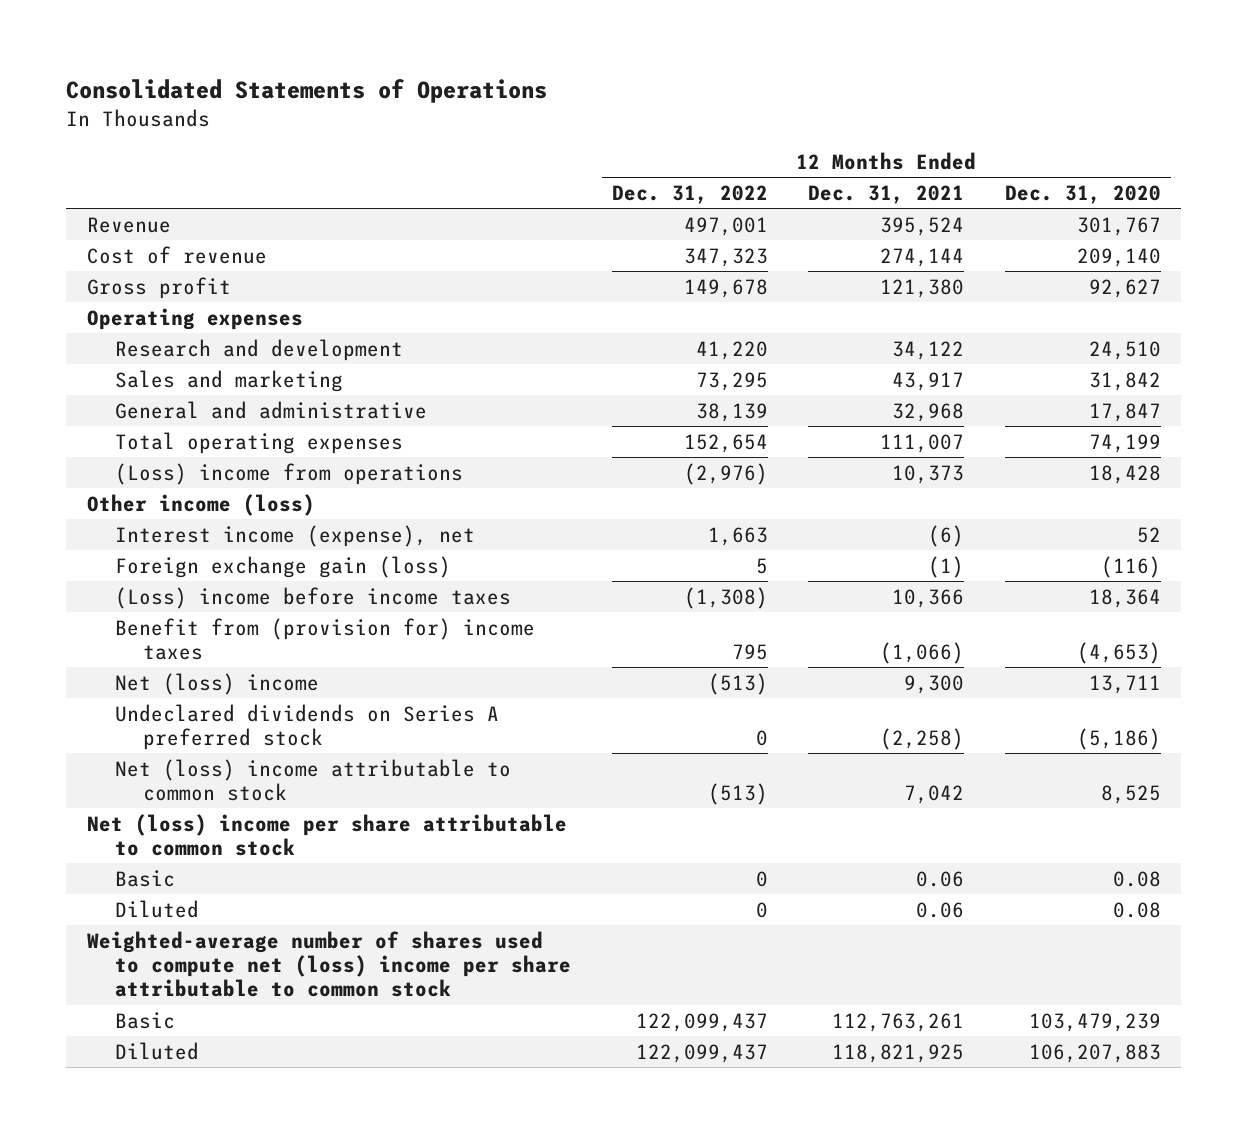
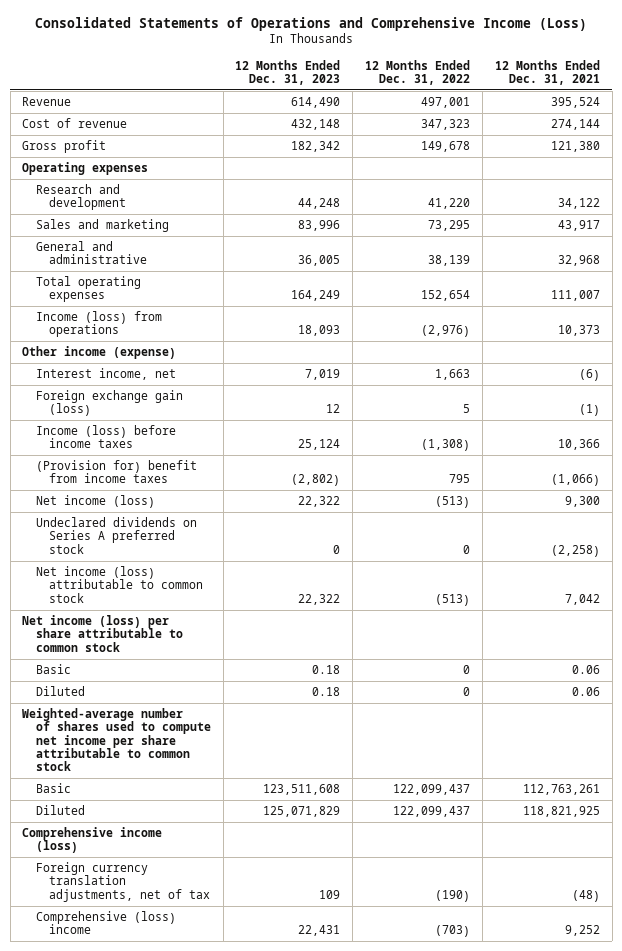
[66,79,548,104] Consolidated Statements of Operations -> [35,16,588,31] Consolidated Statements of Operations and Comprehensive Income (Loss)
[1005,185,1162,205] Dec. 31, 2020 -> none
none -> [235,59,341,85] 12 Months Ended Dec. 31, 2023
[115,462,464,485] (Loss) income from operations -> [35,311,162,338] Income (loss) from operations
[86,493,315,516] Other income (loss) -> [22,346,177,360] Other income (expense)
[115,524,476,547] Interest income (expense), net -> [35,368,176,381] Interest income, net
[115,586,512,609] (Loss) income before income taxes -> [35,425,176,449] Income (loss) before income taxes
[115,617,536,661] Benefit from (provision for) income taxes -> [35,460,197,484] (Provision for) benefit from income taxes
[115,672,320,695] Net (loss) income -> [35,495,155,509] Net income (loss)
[115,758,512,802] Net (loss) income attributable to common stock -> [35,566,204,603] Net income (loss) attributable to common stock
[86,813,567,857] Net (loss) income per share attributable to common stock -> [22,615,183,652] Net income (loss) per share attributable to common stock
[86,930,572,998] Weighted-average number of shares used to compute net (loss) income per share attributable to common stock -> [22,708,211,772] Weighted-average number of shares used to compute net income per share attributable to common stock
none -> [22,827,163,854] Comprehensive income (loss)
none -> [35,862,211,902] Foreign currency translation adjustments, net of tax
none -> [35,911,176,935] Comprehensive (loss) income

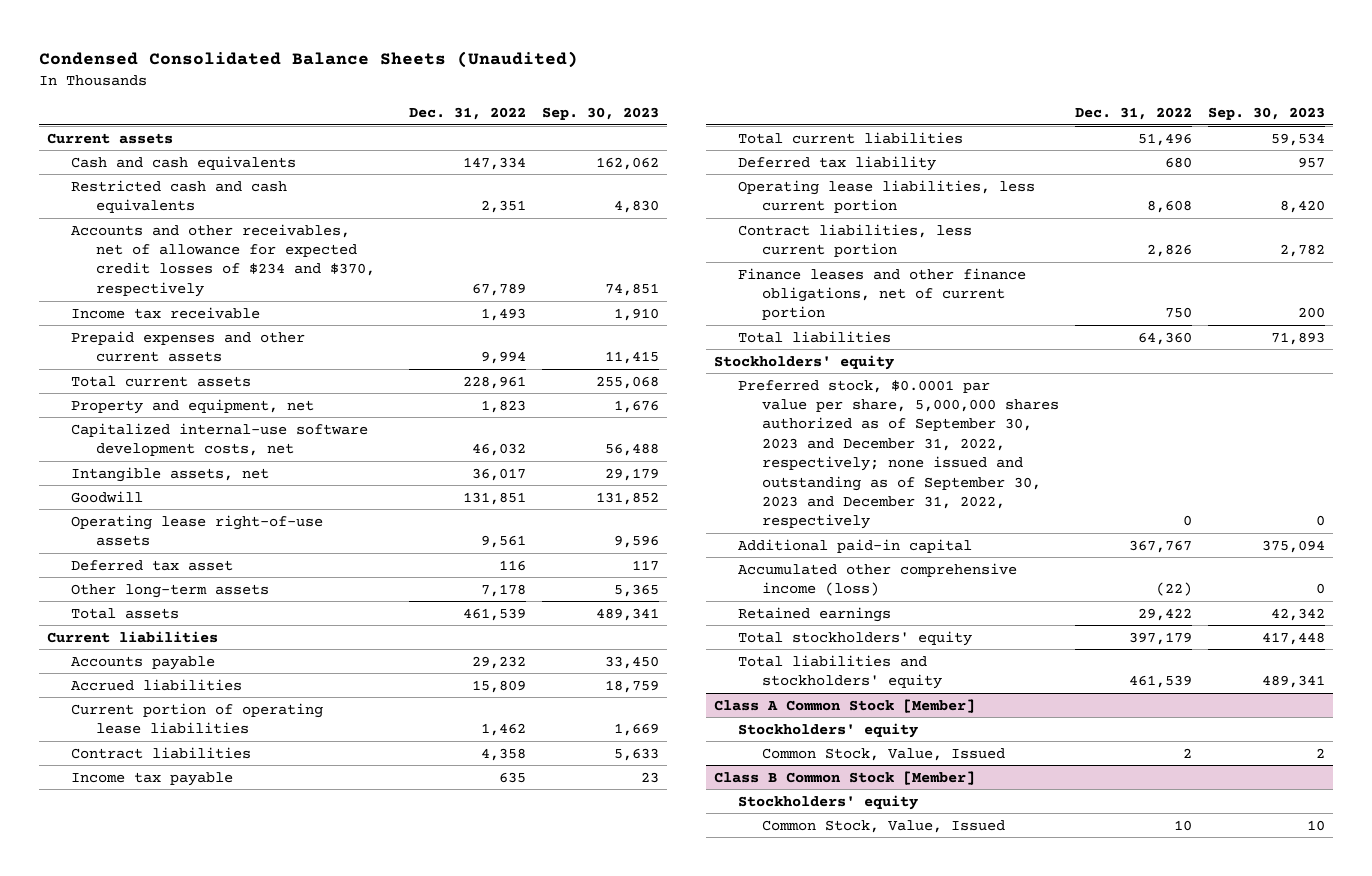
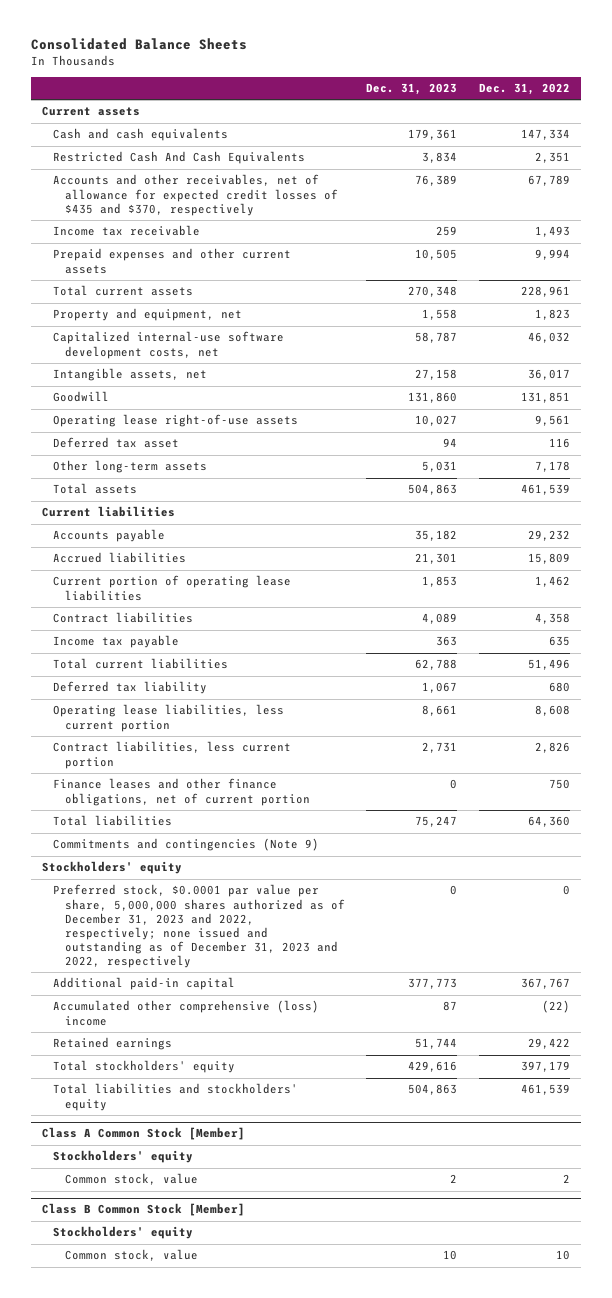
[39,50,579,68] Condensed Consolidated Balance Sheets (Unaudited) -> [31,38,248,51] Consolidated Balance Sheets
[541,107,659,121] Sep. 30, 2023 -> none
none -> [366,82,458,95] Dec. 31, 2023
[71,179,288,214] Restricted cash and cash equivalents -> [53,151,306,165] Restricted Cash And Cash Equivalents
[71,223,375,297] Accounts and other receivables, net of allowance for expected credit losses of $234 and $370, respectively -> [53,174,338,216] Accounts and other receivables, net of allowance for expected credit losses of $435 and $370, respectively
none -> [53,838,320,852] Commitments and contingencies (Note 9)
[737,379,1060,530] Preferred stock, $0.0001 par value per share, 5,000,000 shares authorized as of September 30, 2023 and December 31, 2022, respectively; none issued and outstanding as of September 30, 2023 and December 31, 2022, respectively -> [53,884,345,968] Preferred stock, $0.0001 par value per share, 5,000,000 shares authorized as of December 31, 2023 and 2022, respectively; none issued and outstanding as of December 31, 2023 and 2022, respectively
[737,562,1017,597] Accumulated other comprehensive income (loss) -> [53,1000,320,1026] Accumulated other comprehensive (loss) income
[762,747,1006,761] Common Stock, Value, Issued -> [64,1173,198,1186] Common stock, value
[762,819,1006,833] Common Stock, Value, Issued -> [64,1249,198,1262] Common stock, value

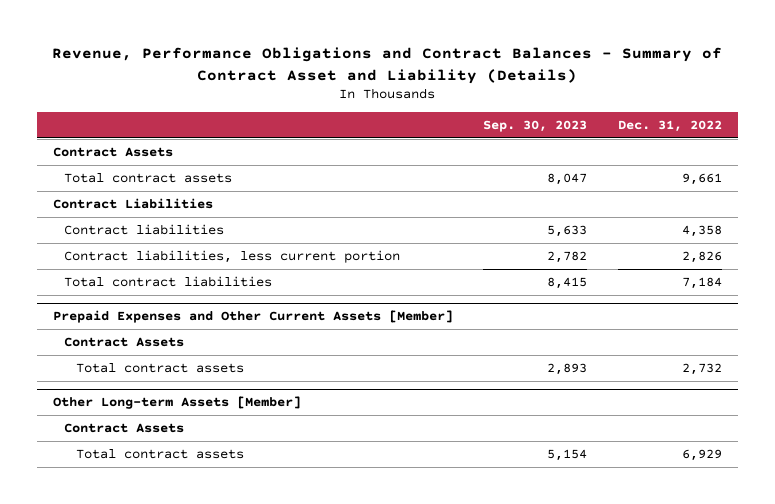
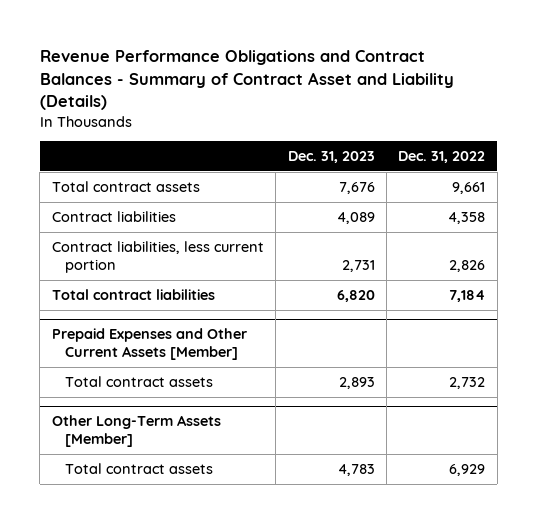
[52,47,723,84] Revenue, Performance Obligations and Contract Balances - Summary of Contract Asset and Liability (Details) -> [39,50,454,111] Revenue Performance Obligations and Contract Balances - Summary of Contract Asset and Liability (Details)
[483,119,588,132] Sep. 30, 2023 -> none
none -> [287,151,375,164] Dec. 31, 2023
[52,146,173,157] Contract Assets -> none
[52,197,213,209] Contract Liabilities -> none
[64,336,185,347] Contract Assets -> none
[64,422,185,433] Contract Assets -> none
[52,396,301,410] Other Long-term Assets [Member] -> [51,414,221,448] Other Long-Term Assets [Member]

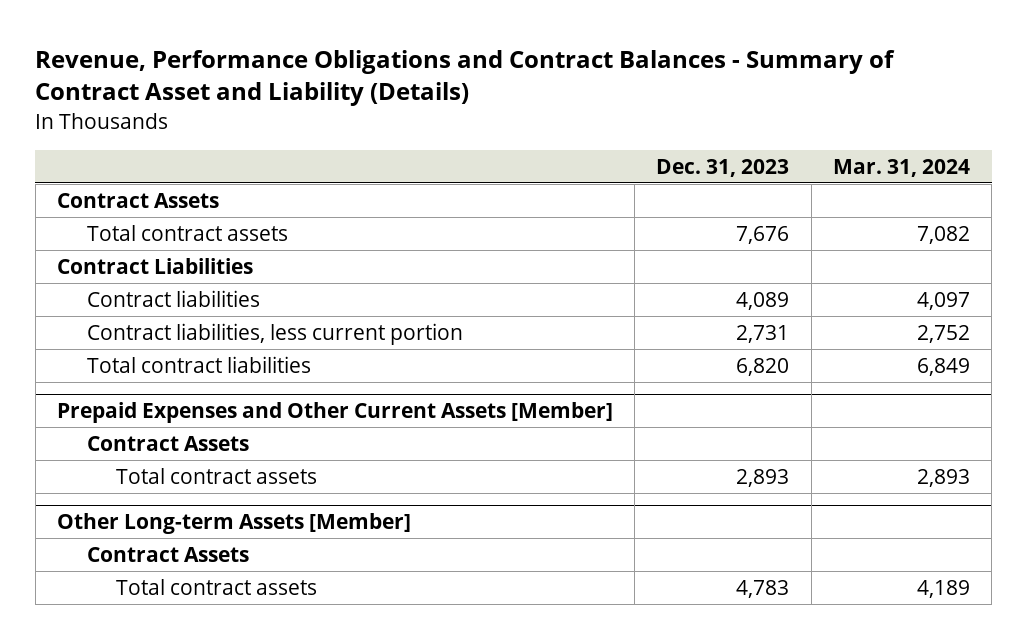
[39,50,454,111] Revenue Performance Obligations and Contract Balances - Summary of Contract Asset and Liability (Details) -> [35,49,896,107] Revenue, Performance Obligations and Contract Balances - Summary of Contract Asset and Liability (Details)
[398,151,486,164] Dec. 31, 2022 -> none
none -> [833,158,971,177] Mar. 31, 2024
none -> [56,192,219,208] Contract Assets
none -> [56,257,253,274] Contract Liabilities
none -> [86,435,249,451] Contract Assets
[51,414,221,448] Other Long-Term Assets [Member] -> [56,513,411,535] Other Long-term Assets [Member]
none -> [86,546,249,562] Contract Assets

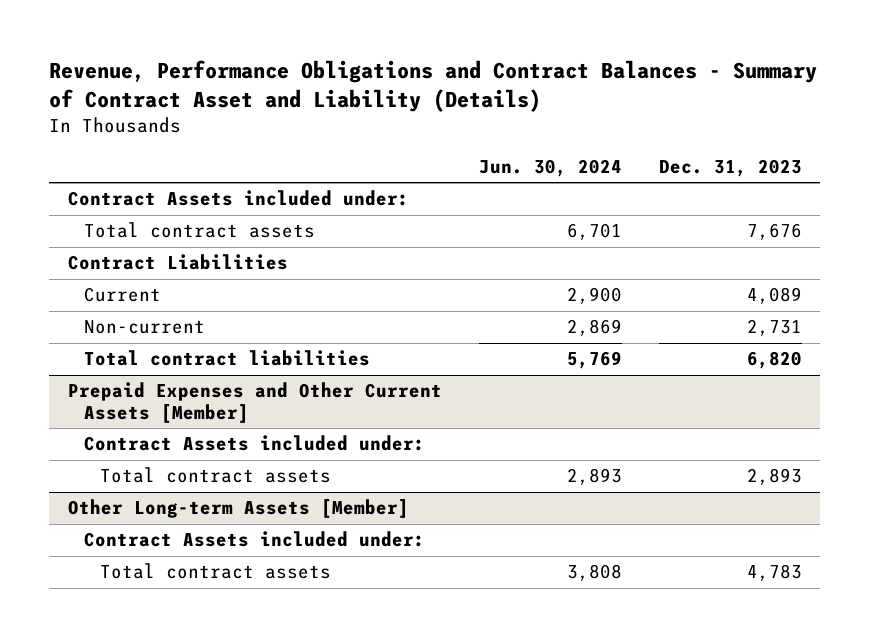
[833,158,971,177] Mar. 31, 2024 -> none
none -> [478,158,622,177] Jun. 30, 2024
[56,192,219,208] Contract Assets -> [67,190,409,207] Contract Assets included under:
[86,289,260,307] Contract liabilities -> [83,287,161,303] Current
[86,322,463,345] Contract liabilities, less current portion -> [83,320,205,335] Non-current
[86,435,249,451] Contract Assets -> [83,435,425,452] Contract Assets included under:
[86,546,249,562] Contract Assets -> [83,531,425,548] Contract Assets included under:

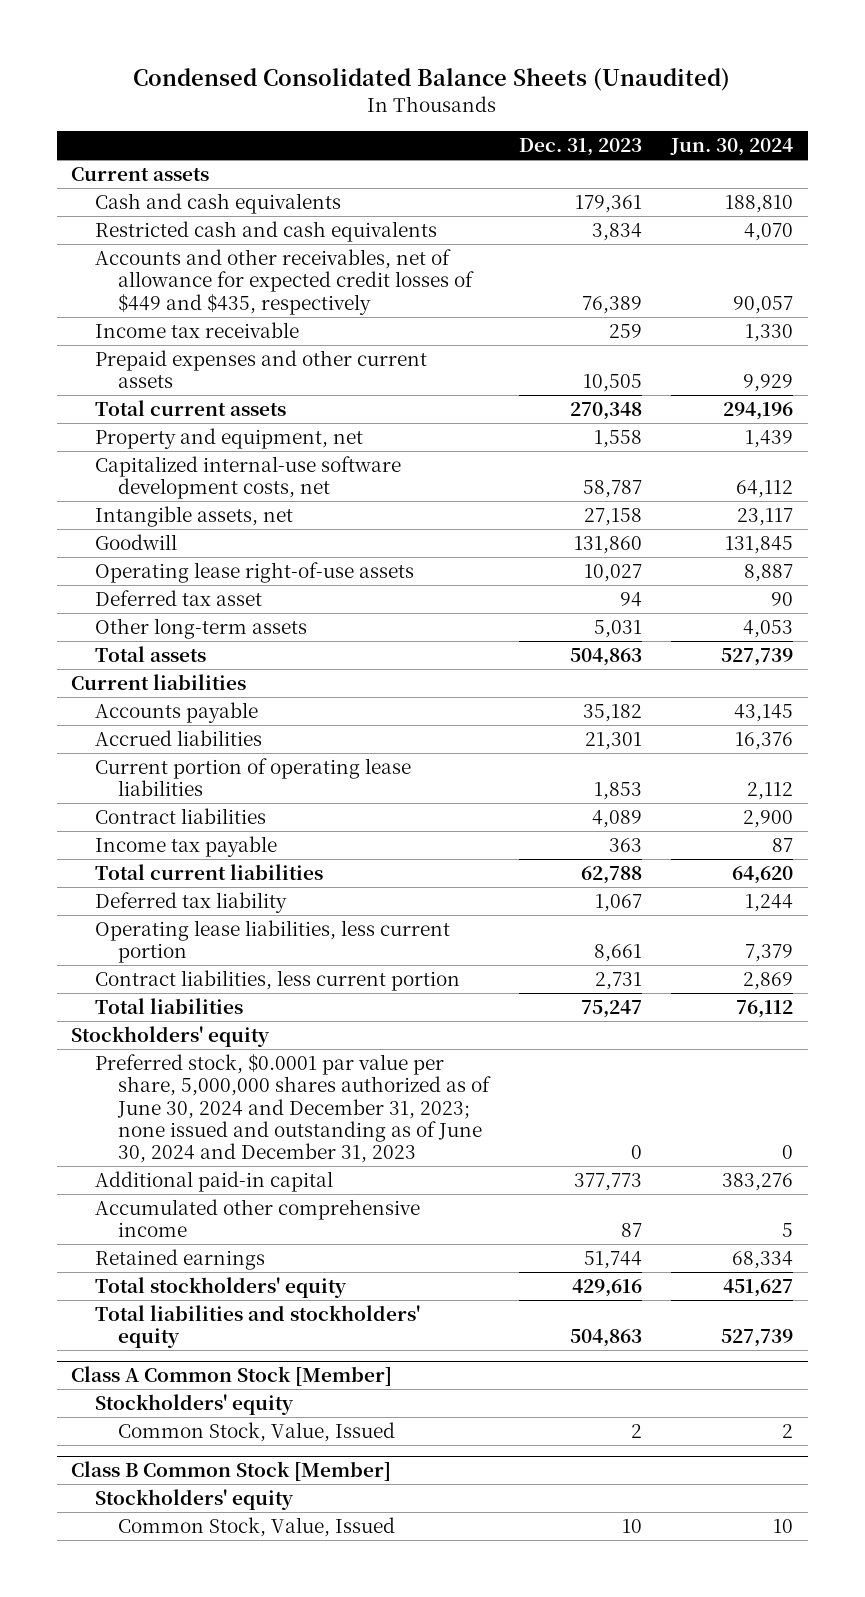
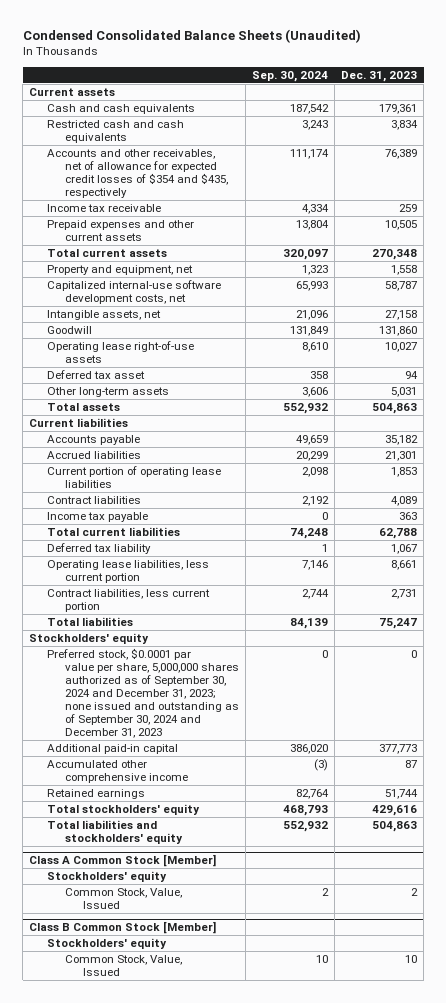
[670,138,794,157] Jun. 30, 2024 -> none
none -> [251,70,328,82] Sep. 30, 2024
[94,248,474,315] Accounts and other receivables, net of allowance for expected credit losses of $449 and $435, respectively -> [47,148,228,199] Accounts and other receivables, net of allowance for expected credit losses of $354 and $435, respectively
[94,1053,491,1164] Preferred stock, $0.0001 par value per share, 5,000,000 shares authorized as of June 30, 2024 and December 31, 2023; none issued and outstanding as of June 30, 2024 and December 31, 2023 -> [47,647,239,739] Preferred stock, $0.0001 par value per share, 5,000,000 shares authorized as of September 30, 2024 and December 31, 2023; none issued and outstanding as of September 30, 2024 and December 31, 2023

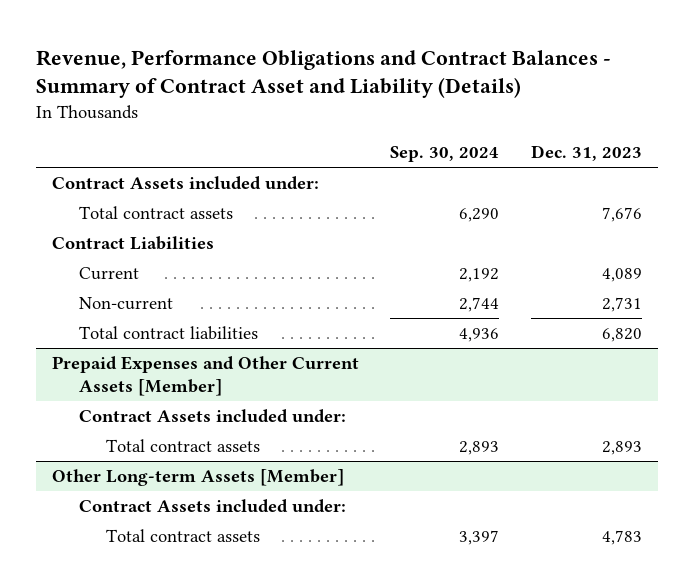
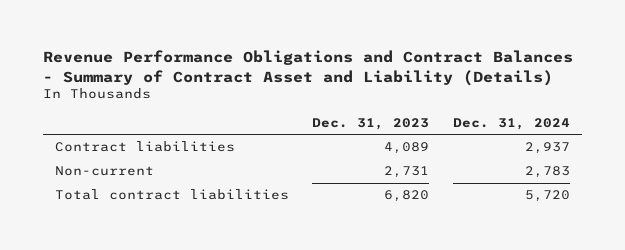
[35,49,611,99] Revenue, Performance Obligations and Contract Balances - Summary of Contract Asset and Liability (Details) -> [42,50,573,86] Revenue Performance Obligations and Contract Balances - Summary of Contract Asset and Liability (Details)
[390,146,500,163] Sep. 30, 2024 -> none
none -> [453,117,571,130] Dec. 31, 2024
[51,176,319,191] Contract Assets included under: -> none
[78,206,233,220] Total contract assets -> none
[51,236,214,251] Contract Liabilities -> none
[78,267,139,281] Current -> [54,141,235,153] Contract liabilities
[51,356,359,397] Prepaid Expenses and Other Current Assets [Member] -> none
[78,409,346,424] Contract Assets included under: -> none
[105,439,260,453] Total contract assets -> none
[51,469,344,487] Other Long-term Assets [Member] -> none
[78,499,346,514] Contract Assets included under: -> none
[105,529,260,543] Total contract assets -> none

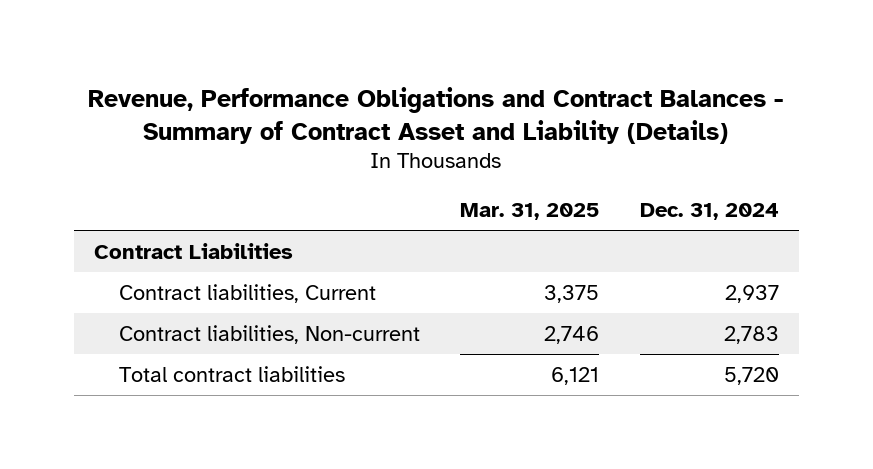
[42,50,573,86] Revenue Performance Obligations and Contract Balances - Summary of Contract Asset and Liability (Details) -> [88,86,784,144] Revenue, Performance Obligations and Contract Balances - Summary of Contract Asset and Liability (Details)
[312,117,430,130] Dec. 31, 2023 -> none
none -> [460,203,600,221] Mar. 31, 2025
none -> [93,242,293,259] Contract Liabilities
[54,141,235,153] Contract liabilities -> [118,283,376,303] Contract liabilities, Current
[54,166,154,177] Non-current -> [118,324,420,344] Contract liabilities, Non-current

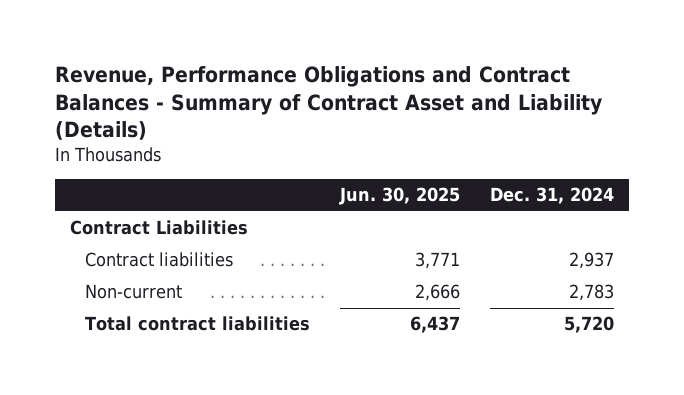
[460,203,600,221] Mar. 31, 2025 -> none
none -> [338,187,460,206] Jun. 30, 2025
[118,283,376,303] Contract liabilities, Current -> [84,252,233,268] Contract liabilities
[118,324,420,344] Contract liabilities, Non-current -> [84,284,182,300] Non-current

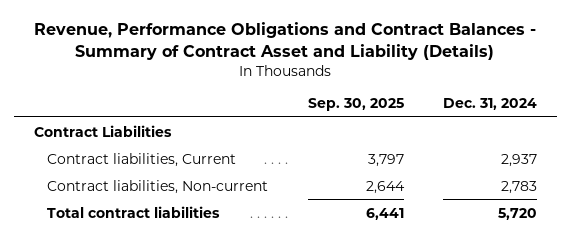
[338,187,460,206] Jun. 30, 2025 -> none
none -> [307,97,404,111] Sep. 30, 2025
[84,252,233,268] Contract liabilities -> [46,152,236,167] Contract liabilities, Current
[84,284,182,300] Non-current -> [46,179,268,194] Contract liabilities, Non-current

